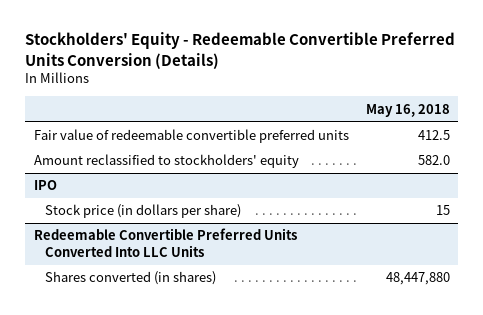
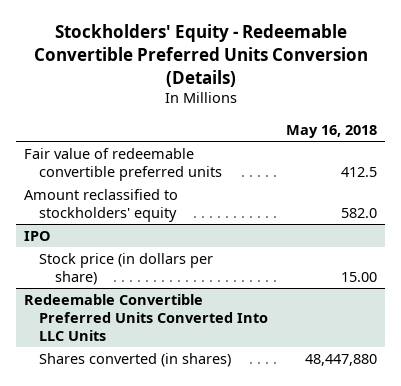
[435,205,450,216] 15 -> [340,271,377,282] 15.00

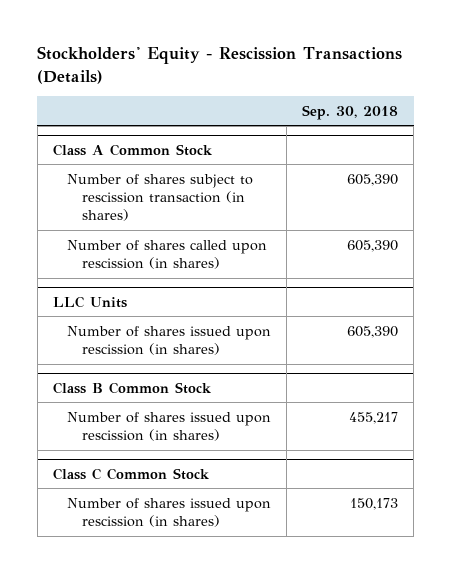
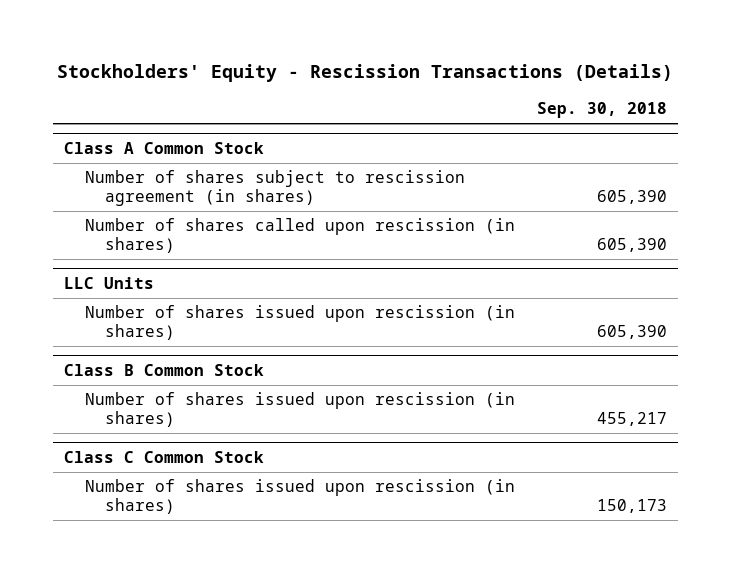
[67,173,254,222] Number of shares subject to rescission transaction (in shares) -> [84,170,465,206] Number of shares subject to rescission agreement (in shares)

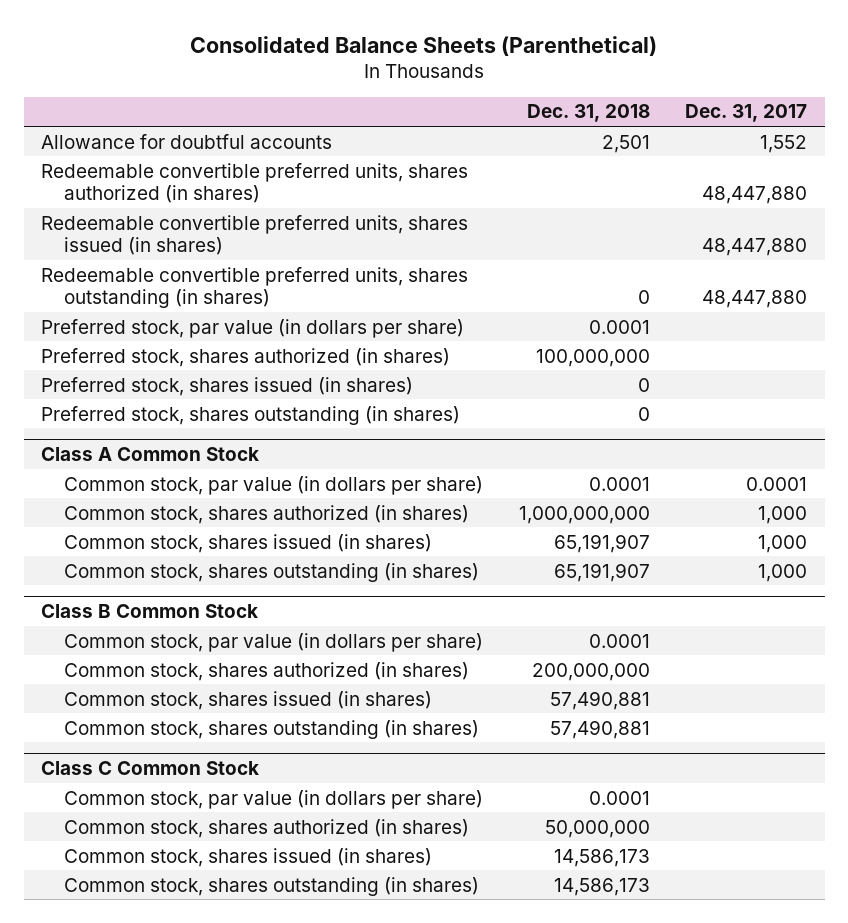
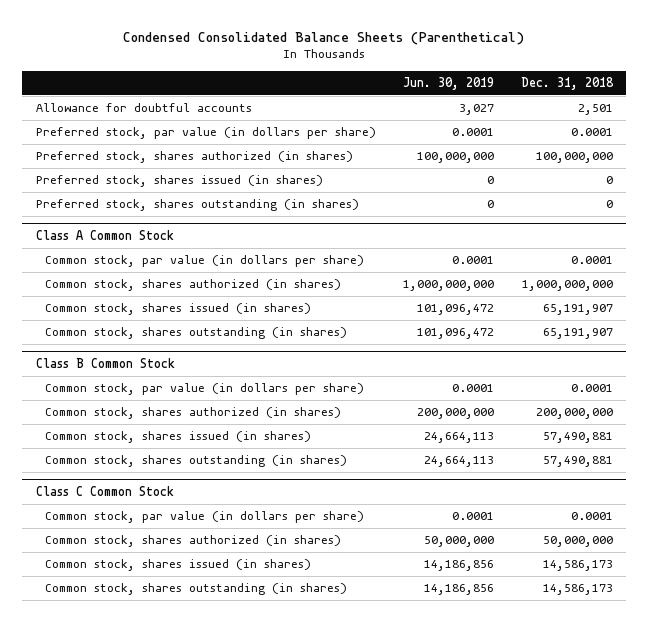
[190,35,658,56] Consolidated Balance Sheets (Parenthetical) -> [123,31,525,45] Condensed Consolidated Balance Sheets (Parenthetical)
[684,104,807,123] Dec. 31, 2017 -> none
none -> [402,77,494,91] Jun. 30, 2019
[41,162,469,204] Redeemable convertible preferred units, shares authorized (in shares) -> none
[41,214,469,256] Redeemable convertible preferred units, shares issued (in shares) -> none
[41,266,469,309] Redeemable convertible preferred units, shares outstanding (in shares) -> none

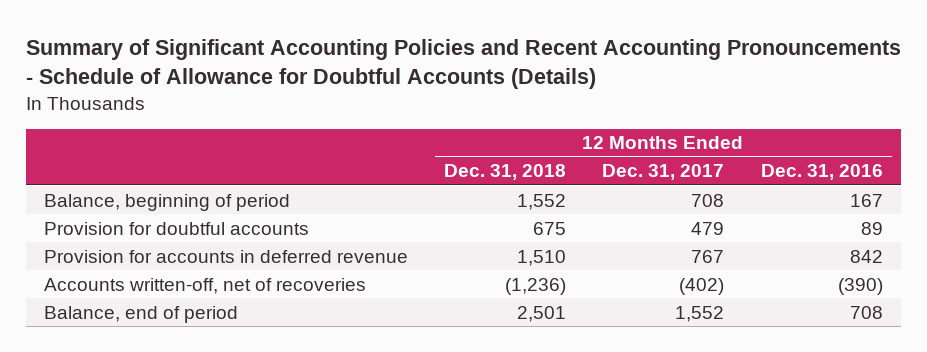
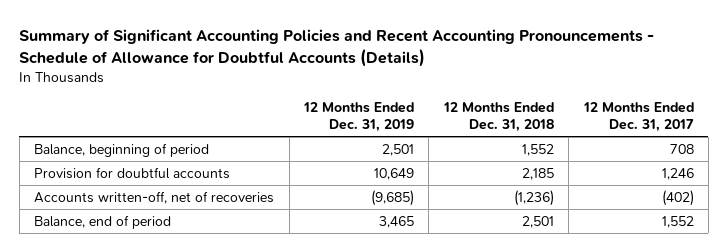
[760,164,883,181] Dec. 31, 2016 -> none
none -> [302,102,414,132] 12 Months Ended Dec. 31, 2019
[43,249,408,263] Provision for accounts in deferred revenue -> none
[533,221,567,235] 675 -> [521,167,554,180] 2,185
[691,221,725,235] 479 -> [661,167,694,180] 1,246

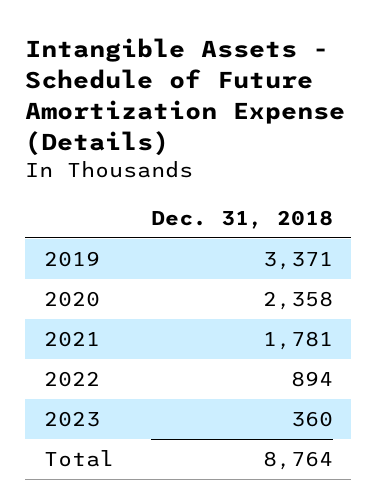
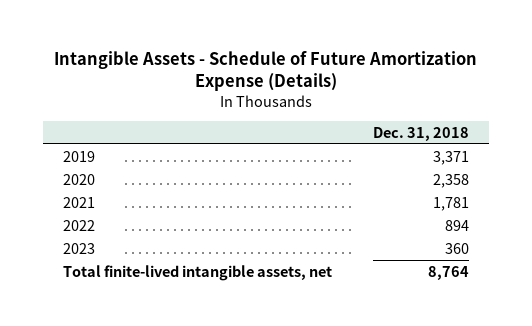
[43,450,114,468] Total -> [63,264,333,281] Total finite-lived intangible assets, net

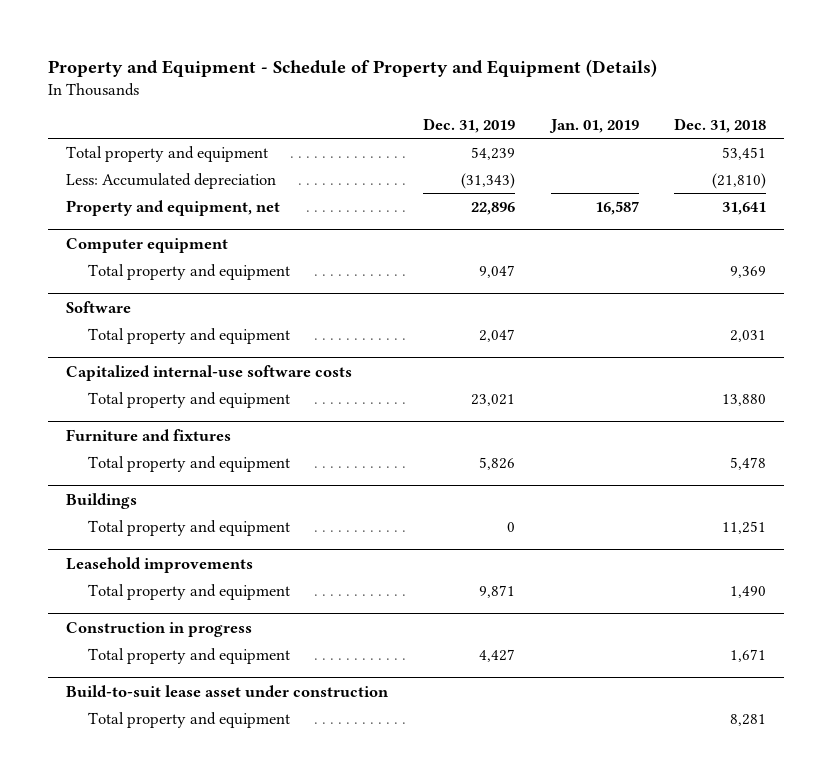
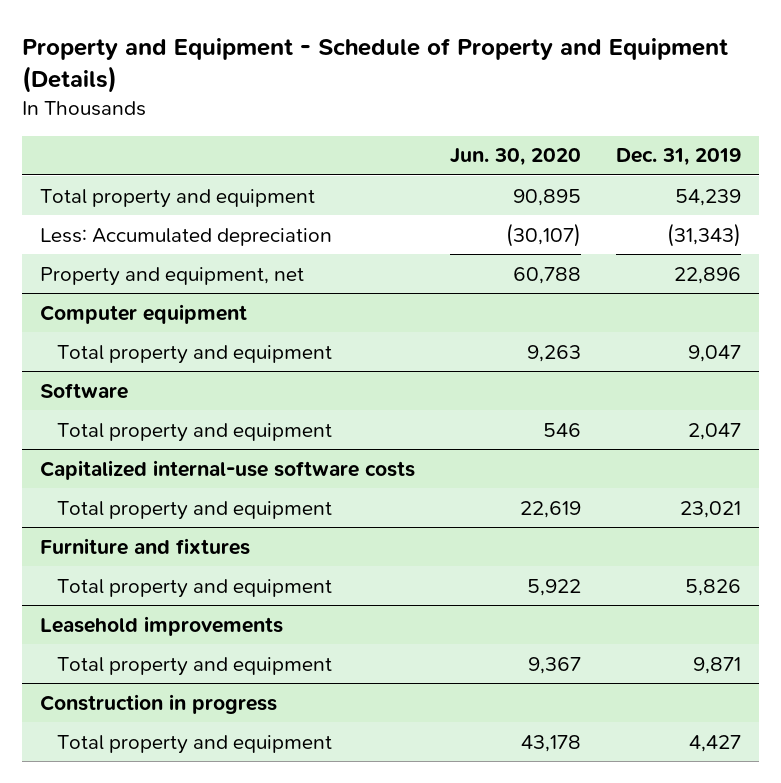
[548,119,639,134] Jan. 01, 2019 -> none
[674,118,767,134] Dec. 31, 2018 -> none
none -> [450,148,582,167] Jun. 30, 2020
[65,492,137,509] Buildings -> none
[87,519,290,536] Total property and equipment -> none
[65,684,389,697] Build-to-suit lease asset under construction -> none
[87,711,290,728] Total property and equipment -> none

